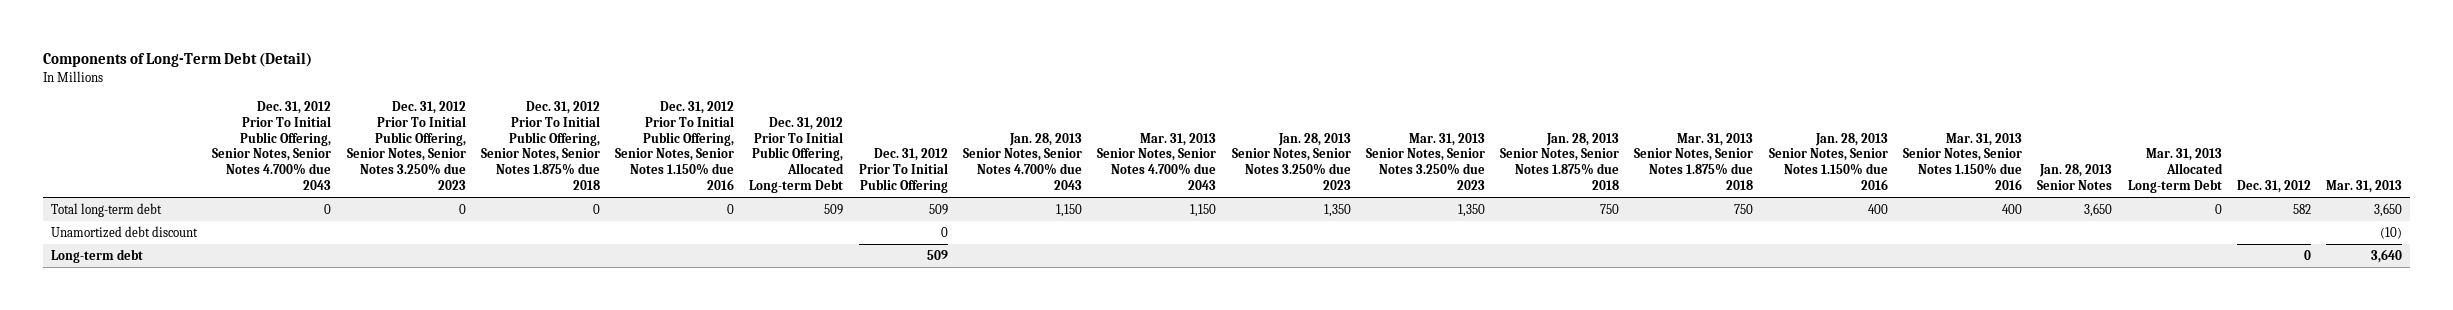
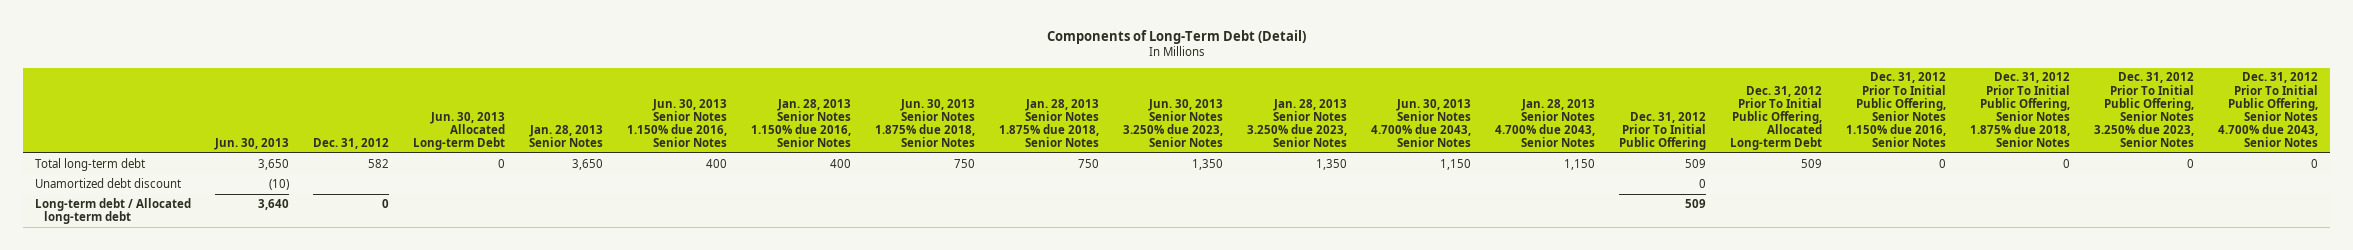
[212,100,332,191] Dec. 31, 2012 Prior To Initial Public Offering, Senior Notes, Senior Notes 4.700% due 2043 -> none
[346,100,466,191] Dec. 31, 2012 Prior To Initial Public Offering, Senior Notes, Senior Notes 3.250% due 2023 -> none
[480,100,600,191] Dec. 31, 2012 Prior To Initial Public Offering, Senior Notes, Senior Notes 1.875% due 2018 -> none
[615,100,735,191] Dec. 31, 2012 Prior To Initial Public Offering, Senior Notes, Senior Notes 1.150% due 2016 -> none
[962,132,1082,191] Jan. 28, 2013 Senior Notes, Senior Notes 4.700% due 2043 -> none
[1097,132,1217,191] Mar. 31, 2013 Senior Notes, Senior Notes 4.700% due 2043 -> none
[1231,132,1351,191] Jan. 28, 2013 Senior Notes, Senior Notes 3.250% due 2023 -> none
[1365,132,1485,191] Mar. 31, 2013 Senior Notes, Senior Notes 3.250% due 2023 -> none
[1500,132,1620,191] Jan. 28, 2013 Senior Notes, Senior Notes 1.875% due 2018 -> none
[1634,132,1754,191] Mar. 31, 2013 Senior Notes, Senior Notes 1.875% due 2018 -> none
[1768,132,1888,191] Jan. 28, 2013 Senior Notes, Senior Notes 1.150% due 2016 -> none
[1902,132,2022,191] Mar. 31, 2013 Senior Notes, Senior Notes 1.150% due 2016 -> none
[2127,148,2223,194] Mar. 31, 2013 Allocated Long-term Debt -> none
[2326,180,2403,194] Mar. 31, 2013 -> none
none -> [214,137,290,150] Jun. 30, 2013
none -> [413,111,506,150] Jun. 30, 2013 Allocated Long-term Debt
none -> [627,98,728,147] Jun. 30, 2013 Senior Notes 1.150% due 2016, Senior Notes
none -> [751,98,852,147] Jan. 28, 2013 Senior Notes 1.150% due 2016, Senior Notes
none -> [875,98,976,147] Jun. 30, 2013 Senior Notes 1.875% due 2018, Senior Notes
none -> [999,98,1100,147] Jan. 28, 2013 Senior Notes 1.875% due 2018, Senior Notes
none -> [1123,98,1224,147] Jun. 30, 2013 Senior Notes 3.250% due 2023, Senior Notes
none -> [1247,98,1348,147] Jan. 28, 2013 Senior Notes 3.250% due 2023, Senior Notes
none -> [1371,98,1472,147] Jun. 30, 2013 Senior Notes 4.700% due 2043, Senior Notes
none -> [1495,98,1596,147] Jan. 28, 2013 Senior Notes 4.700% due 2043, Senior Notes
none -> [1845,72,1946,147] Dec. 31, 2012 Prior To Initial Public Offering, Senior Notes 1.150% due 2016, Senior Notes
none -> [1969,72,2070,147] Dec. 31, 2012 Prior To Initial Public Offering, Senior Notes 1.875% due 2018, Senior Notes
none -> [2093,72,2194,147] Dec. 31, 2012 Prior To Initial Public Offering, Senior Notes 3.250% due 2023, Senior Notes
none -> [2217,72,2318,147] Dec. 31, 2012 Prior To Initial Public Offering, Senior Notes 4.700% due 2043, Senior Notes
[50,248,143,263] Long-term debt -> [35,197,192,224] Long-term debt / Allocated long-term debt

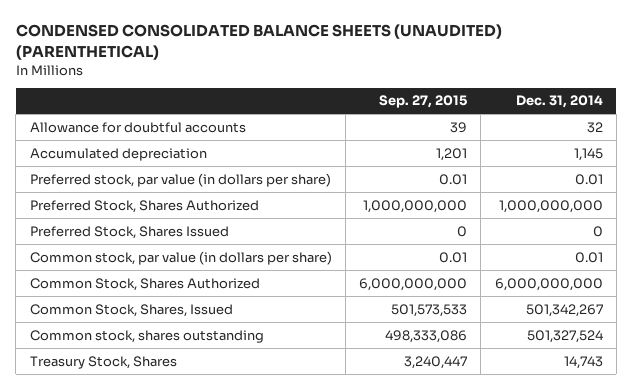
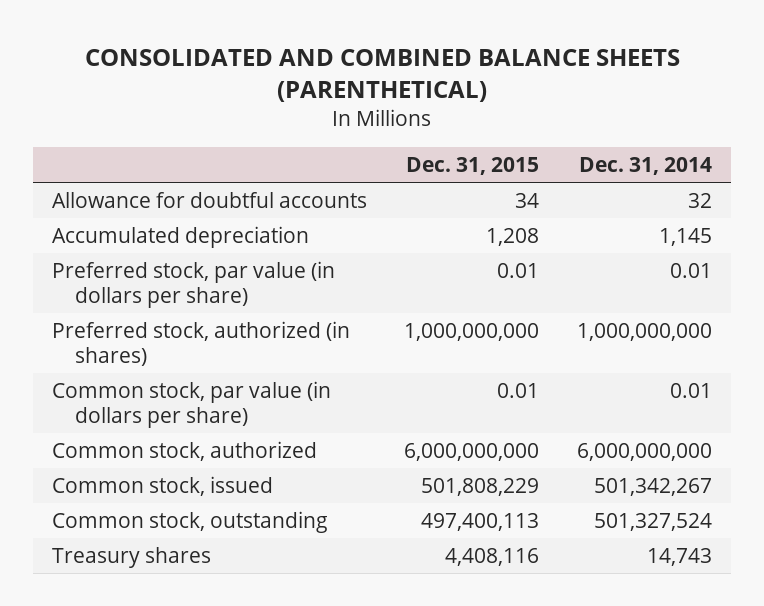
[15,24,502,60] CONDENSED CONSOLIDATED BALANCE SHEETS (UNAUDITED) (PARENTHETICAL) -> [84,48,680,103] CONSOLIDATED AND COMBINED BALANCE SHEETS (PARENTHETICAL)
[379,95,468,109] Sep. 27, 2015 -> none
none -> [406,157,540,176] Dec. 31, 2015
[29,225,229,239] Preferred Stock, Shares Issued -> none
[29,199,259,213] Preferred Stock, Shares Authorized -> [51,320,350,367] Preferred stock, authorized (in shares)
[29,277,260,291] Common Stock, Shares Authorized -> [51,440,317,461] Common stock, authorized
[29,303,233,317] Common Stock, Shares, Issued -> [51,475,273,496] Common stock, issued
[29,329,264,343] Common stock, shares outstanding -> [51,510,328,533] Common stock, outstanding
[29,355,177,369] Treasury Stock, Shares -> [51,546,211,568] Treasury shares

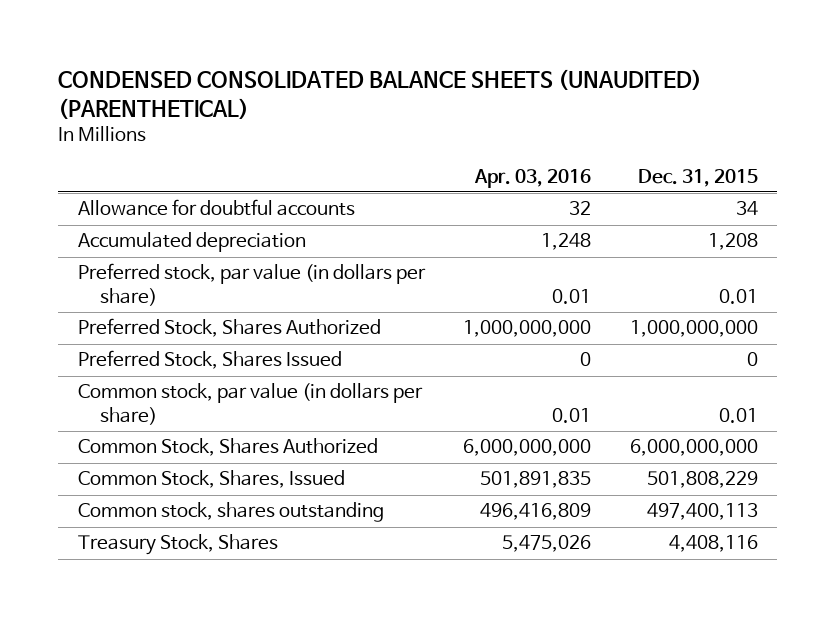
[84,48,680,103] CONSOLIDATED AND COMBINED BALANCE SHEETS (PARENTHETICAL) -> [58,69,703,120] CONDENSED CONSOLIDATED BALANCE SHEETS (UNAUDITED) (PARENTHETICAL)
[578,157,712,176] Dec. 31, 2014 -> none
none -> [474,168,592,188] Apr. 03, 2016
[51,320,350,367] Preferred stock, authorized (in shares) -> [77,318,381,338] Preferred Stock, Shares Authorized
none -> [77,350,342,370] Preferred Stock, Shares Issued
[51,440,317,461] Common stock, authorized -> [77,438,378,457] Common Stock, Shares Authorized
[51,475,273,496] Common stock, issued -> [77,470,345,489] Common Stock, Shares, Issued
[51,510,328,533] Common stock, outstanding -> [77,502,384,523] Common stock, shares outstanding
[51,546,211,568] Treasury shares -> [77,534,278,556] Treasury Stock, Shares

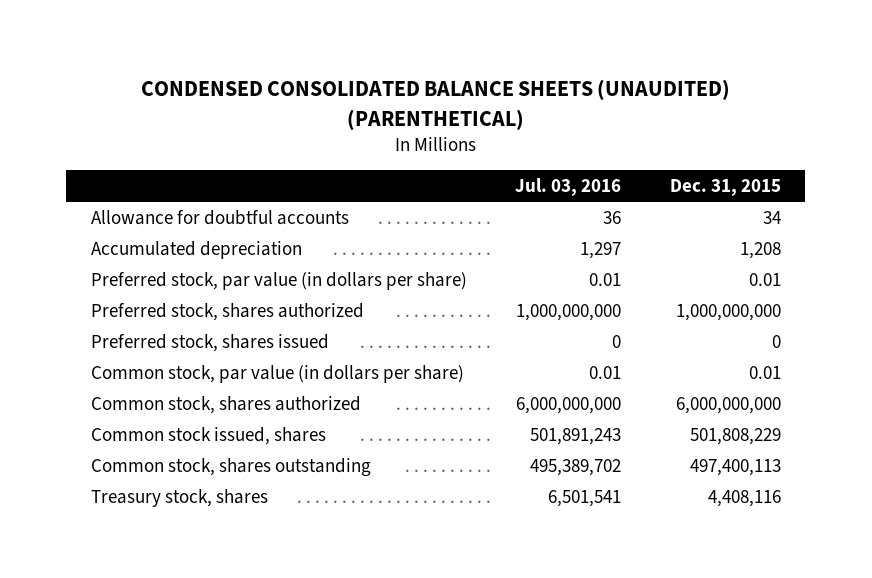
[474,168,592,188] Apr. 03, 2016 -> none
none -> [515,178,622,197] Jul. 03, 2016
[77,318,381,338] Preferred Stock, Shares Authorized -> [90,302,364,321] Preferred stock, shares authorized
[77,350,342,370] Preferred Stock, Shares Issued -> [90,333,329,352] Preferred stock, shares issued
[77,438,378,457] Common Stock, Shares Authorized -> [90,395,361,414] Common stock, shares authorized
[77,470,345,489] Common Stock, Shares, Issued -> [90,426,326,445] Common stock issued, shares
[77,534,278,556] Treasury Stock, Shares -> [90,488,268,507] Treasury stock, shares

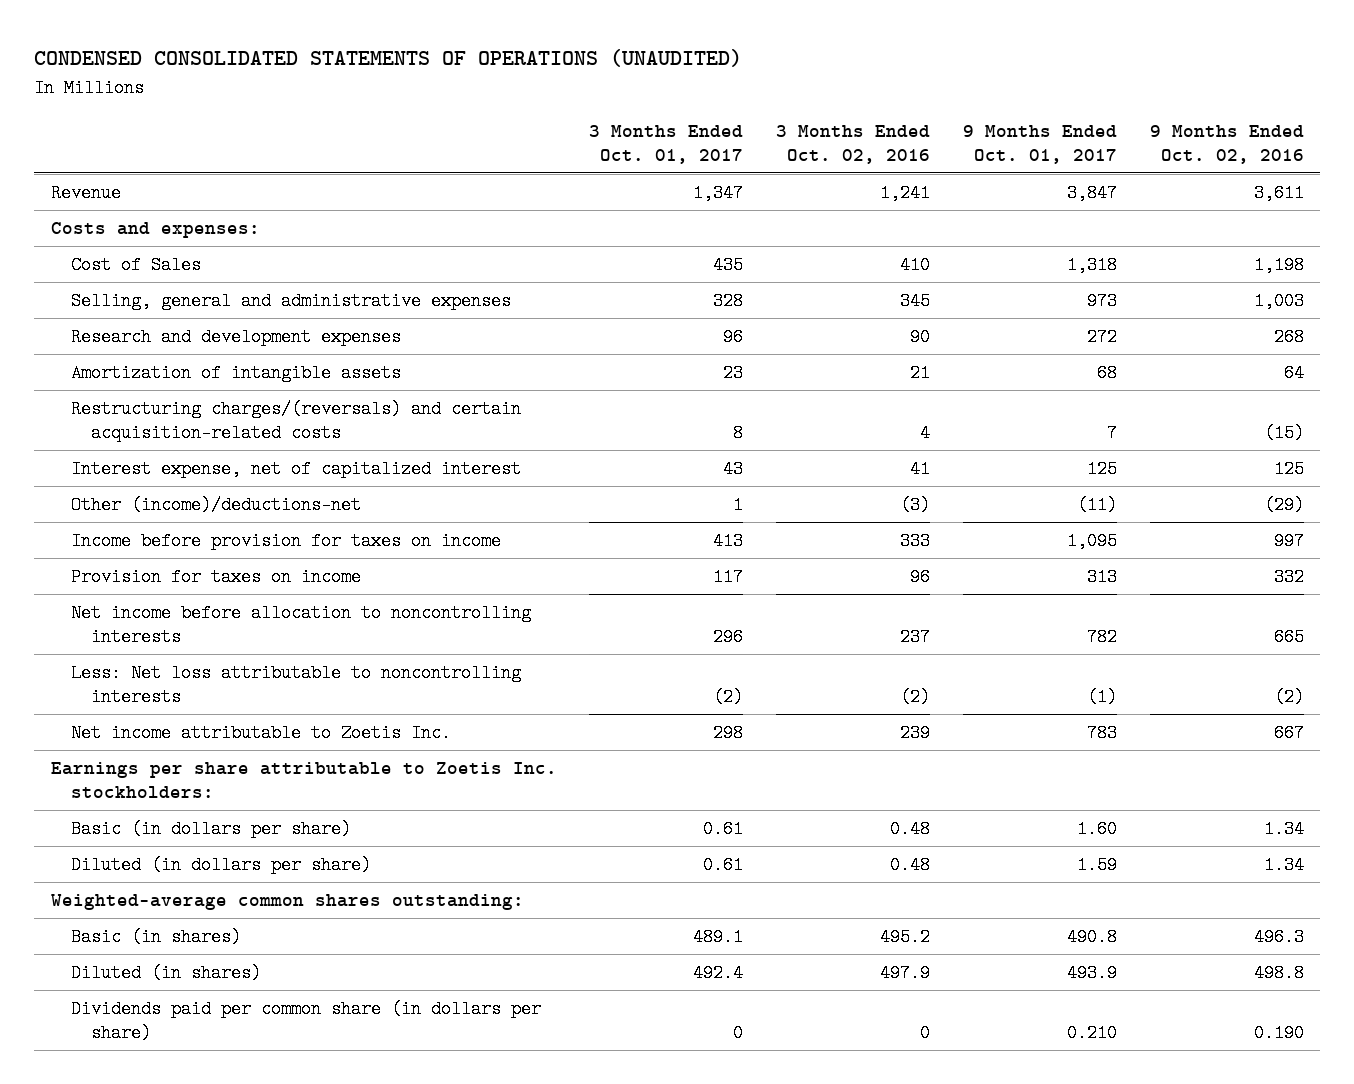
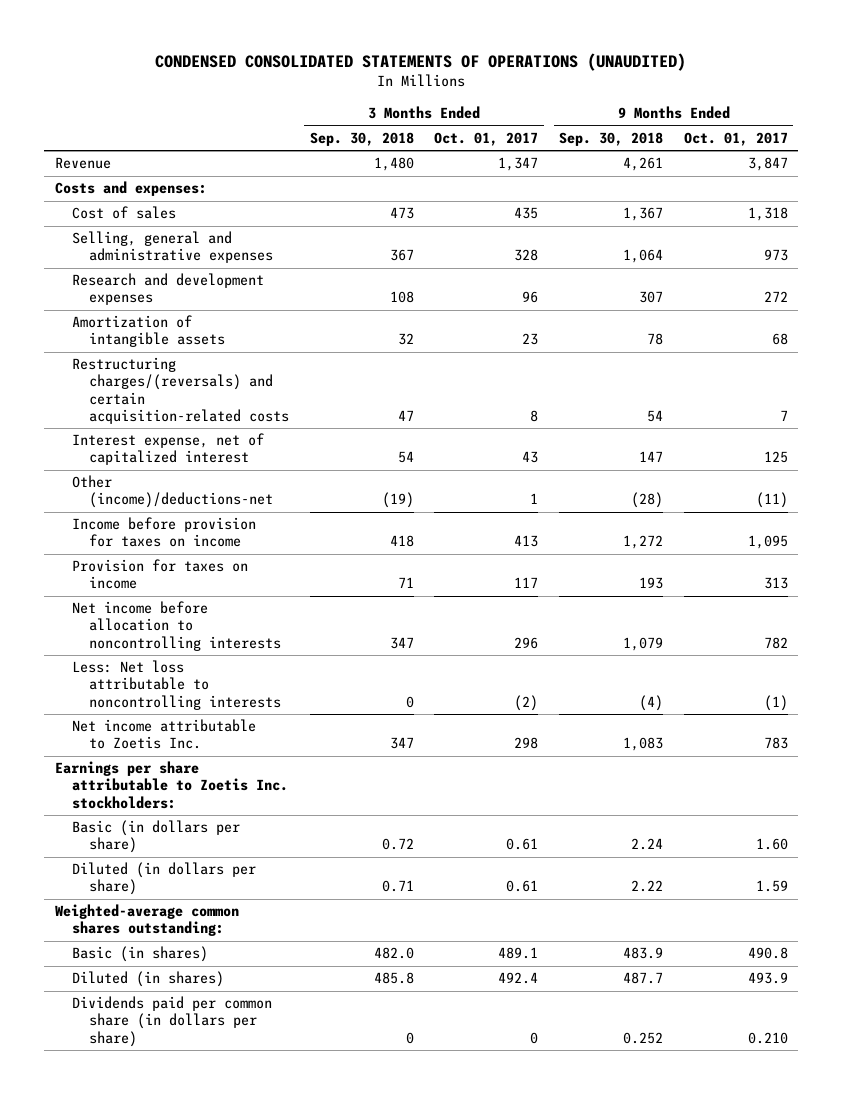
[776,124,931,165] 3 Months Ended Oct. 02, 2016 -> none
[1149,124,1304,165] 9 Months Ended Oct. 02, 2016 -> none
none -> [309,131,414,146] Sep. 30, 2018
none -> [559,131,664,146] Sep. 30, 2018
[70,256,201,275] Cost of Sales -> [71,206,176,220] Cost of sales

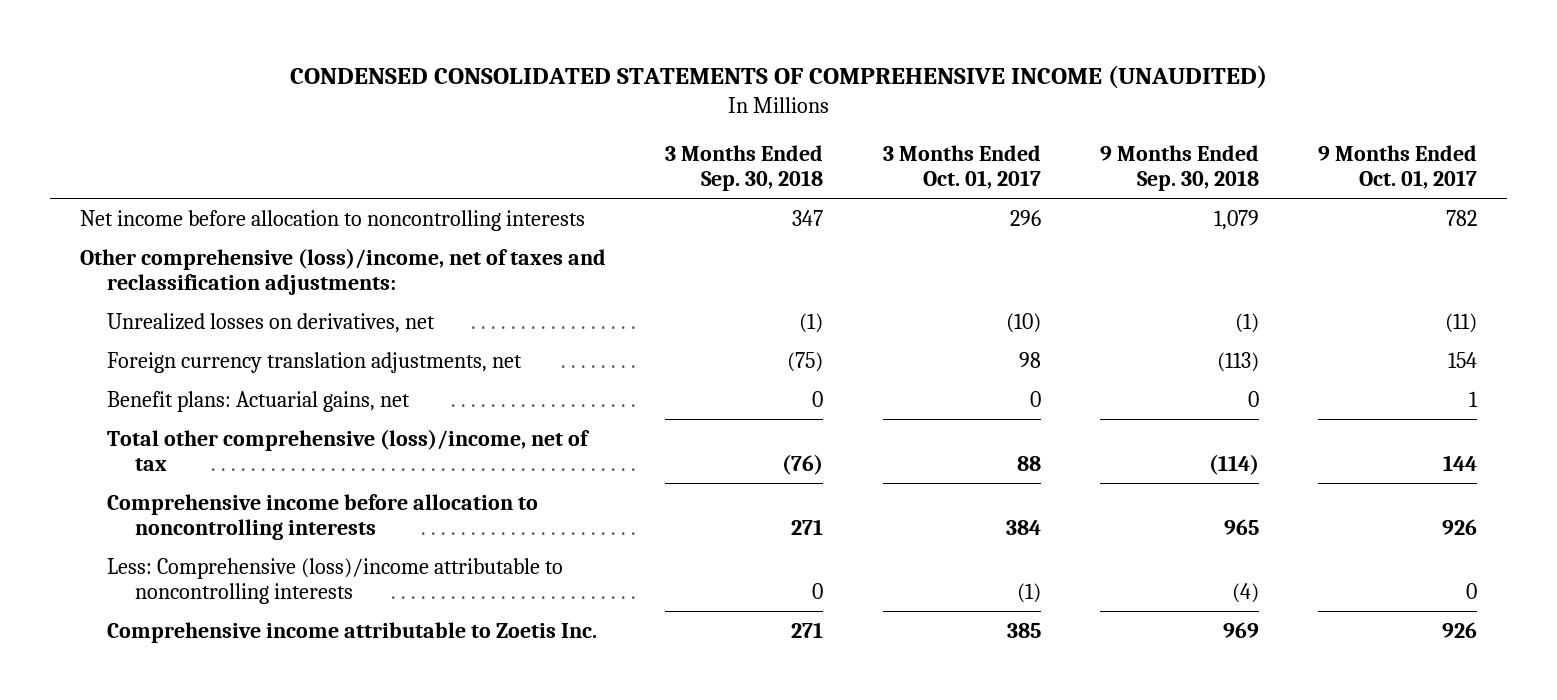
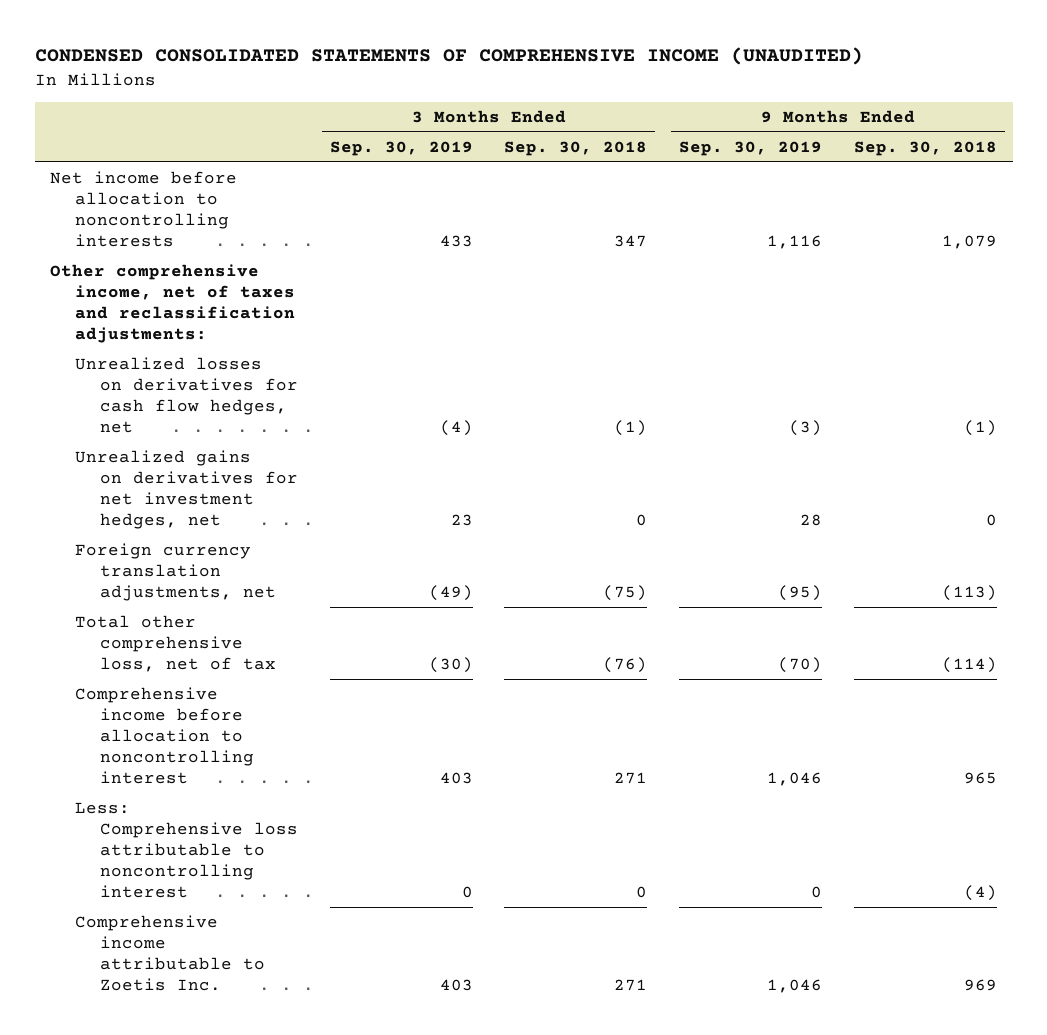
[882,145,1041,190] 3 Months Ended Oct. 01, 2017 -> none
[1318,145,1478,190] 9 Months Ended Oct. 01, 2017 -> none
none -> [329,140,473,156] Sep. 30, 2019
none -> [679,140,823,156] Sep. 30, 2019
[79,247,606,295] Other comprehensive (loss)/income, net of taxes and reclassification adjustments: -> [50,263,296,344] Other comprehensive income, net of taxes and reclassification adjustments:
[107,312,436,333] Unrealized losses on derivatives, net -> [75,356,299,434] Unrealized losses on derivatives for cash flow hedges, net
none -> [75,449,299,530] Unrealized gains on derivatives for net investment hedges, net
[107,390,411,412] Benefit plans: Actuarial gains, net -> none
[107,428,591,471] Total other comprehensive (loss)/income, net of tax -> [75,614,277,672] Total other comprehensive loss, net of tax
[107,493,539,540] Comprehensive income before allocation to noncontrolling interests -> [75,686,255,785] Comprehensive income before allocation to noncontrolling interest
[107,557,564,604] Less: Comprehensive (loss)/income attributable to noncontrolling interests -> [75,801,299,899] Less: Comprehensive loss attributable to noncontrolling interest

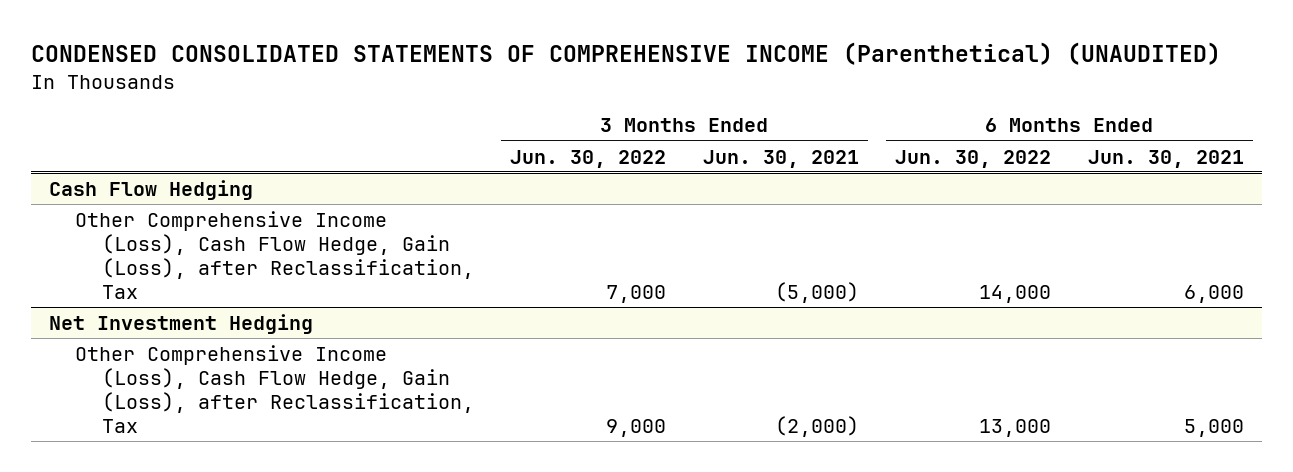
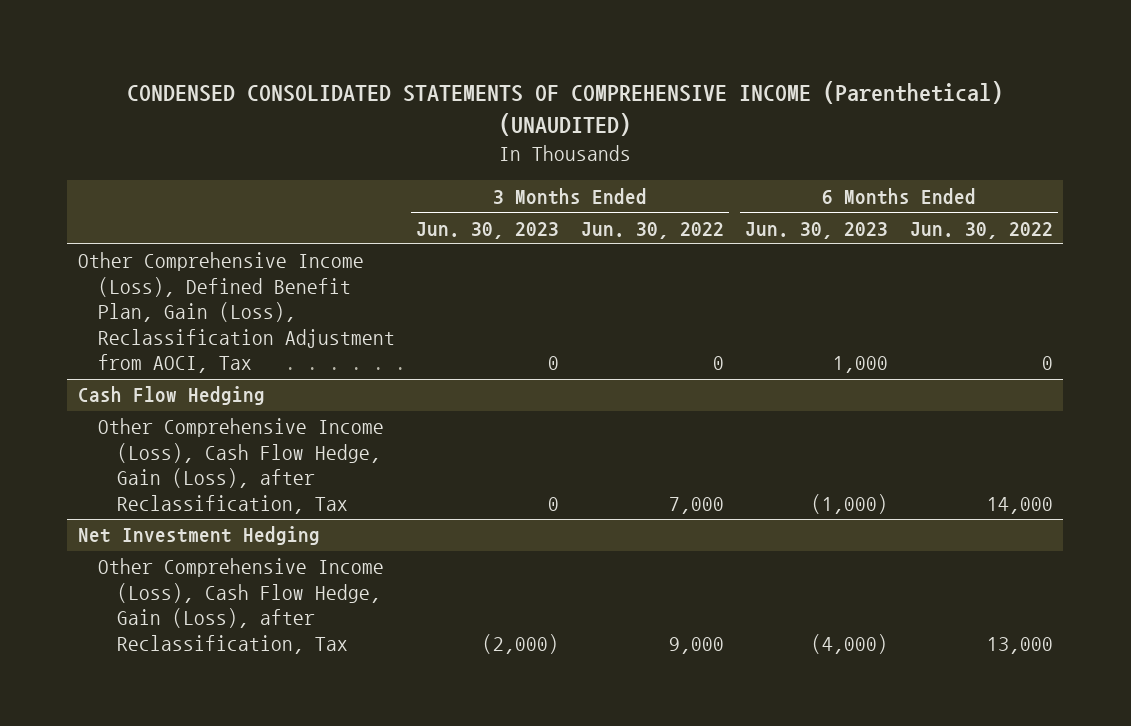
[702,149,859,168] Jun. 30, 2021 -> none
[1087,149,1244,168] Jun. 30, 2021 -> none
none -> [416,221,560,239] Jun. 30, 2023
none -> [745,221,889,239] Jun. 30, 2023
none -> [78,252,395,374] Other Comprehensive Income (Loss), Defined Benefit Plan, Gain (Loss), Reclassification Adjustment from AOCI, Tax

